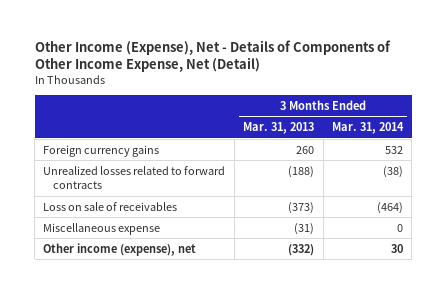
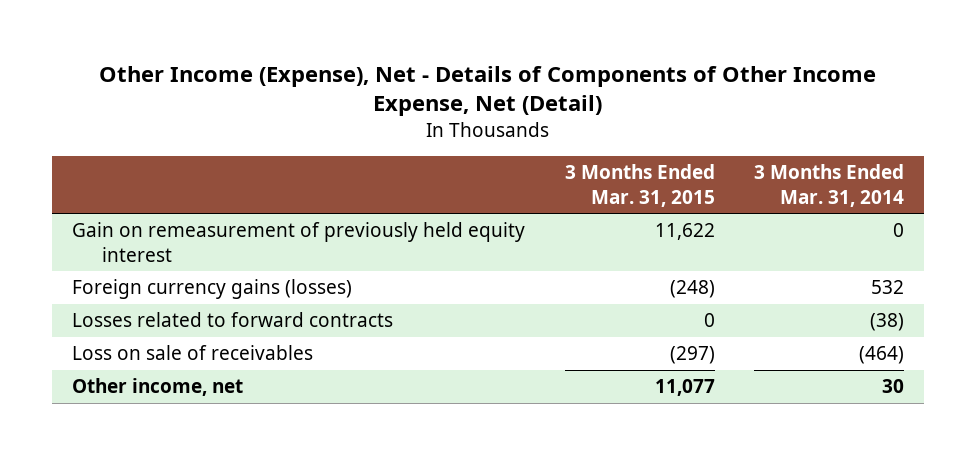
[243,122,315,135] Mar. 31, 2013 -> none
none -> [564,164,715,207] 3 Months Ended Mar. 31, 2015
none -> [71,222,525,262] Gain on remeasurement of previously held equity interest
[43,144,160,157] Foreign currency gains -> [71,279,352,300] Foreign currency gains (losses)
[43,165,226,190] Unrealized losses related to forward contracts -> [71,312,393,328] Losses related to forward contracts
[43,222,161,235] Miscellaneous expense -> none
[43,242,197,256] Other income (expense), net -> [71,378,243,397] Other income, net

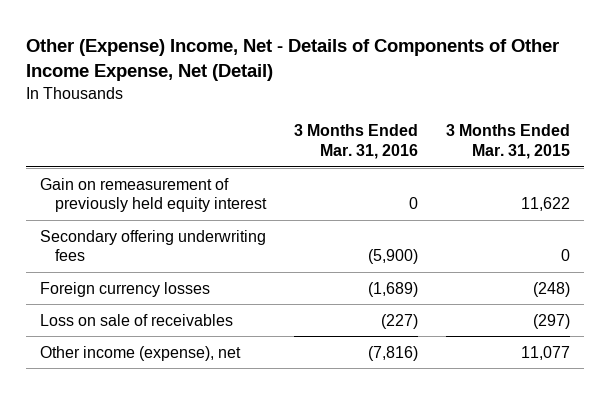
[99,65,877,117] Other Income (Expense), Net - Details of Components of Other Income Expense, Net (Detail) -> [26,38,560,81] Other (Expense) Income, Net - Details of Components of Other Income Expense, Net (Detail)
[754,164,905,207] 3 Months Ended Mar. 31, 2014 -> none
none -> [294,124,419,160] 3 Months Ended Mar. 31, 2016
[71,312,393,328] Losses related to forward contracts -> none
none -> [40,229,267,262] Secondary offering underwriting fees
[71,279,352,300] Foreign currency gains (losses) -> [40,281,211,297] Foreign currency losses
[71,378,243,397] Other income, net -> [40,345,242,361] Other income (expense), net

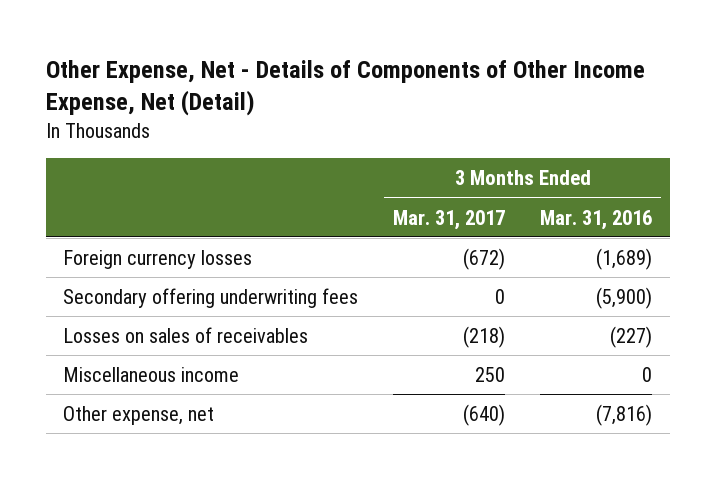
[26,38,560,81] Other (Expense) Income, Net - Details of Components of Other Income Expense, Net (Detail) -> [45,59,645,116] Other Expense, Net - Details of Components of Other Income Expense, Net (Detail)
[446,124,571,160] 3 Months Ended Mar. 31, 2015 -> none
none -> [393,209,506,230] Mar. 31, 2017
[40,177,267,213] Gain on remeasurement of previously held equity interest -> none
[40,229,267,262] Secondary offering underwriting fees -> [63,287,359,308] Secondary offering underwriting fees
[40,313,234,326] Loss on sale of receivables -> [63,326,309,343] Losses on sales of receivables
none -> [63,366,240,382] Miscellaneous income
[40,345,242,361] Other income (expense), net -> [63,405,215,425] Other expense, net

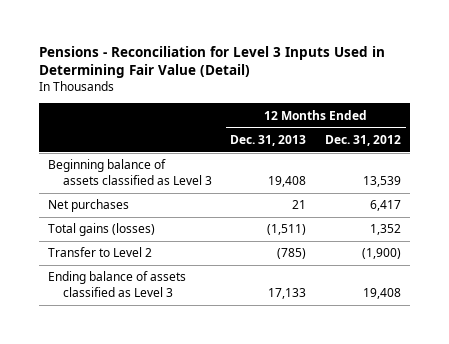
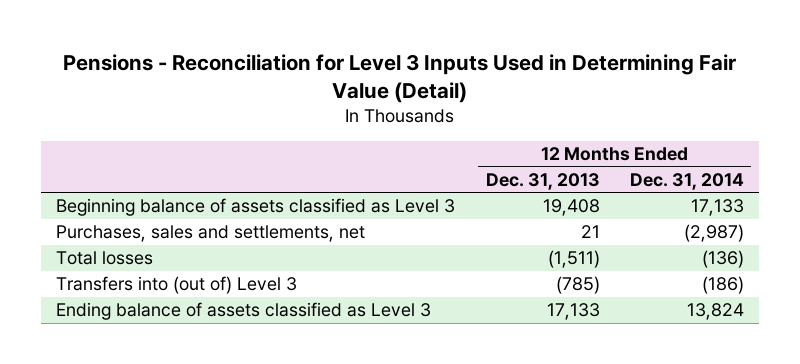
[325,134,402,146] Dec. 31, 2012 -> none
none -> [629,172,744,190] Dec. 31, 2014
[48,199,130,213] Net purchases -> [56,225,366,243] Purchases, sales and settlements, net
[48,223,156,237] Total gains (losses) -> [56,251,154,266] Total losses
[48,247,153,258] Transfer to Level 2 -> [56,276,298,295] Transfers into (out of) Level 3

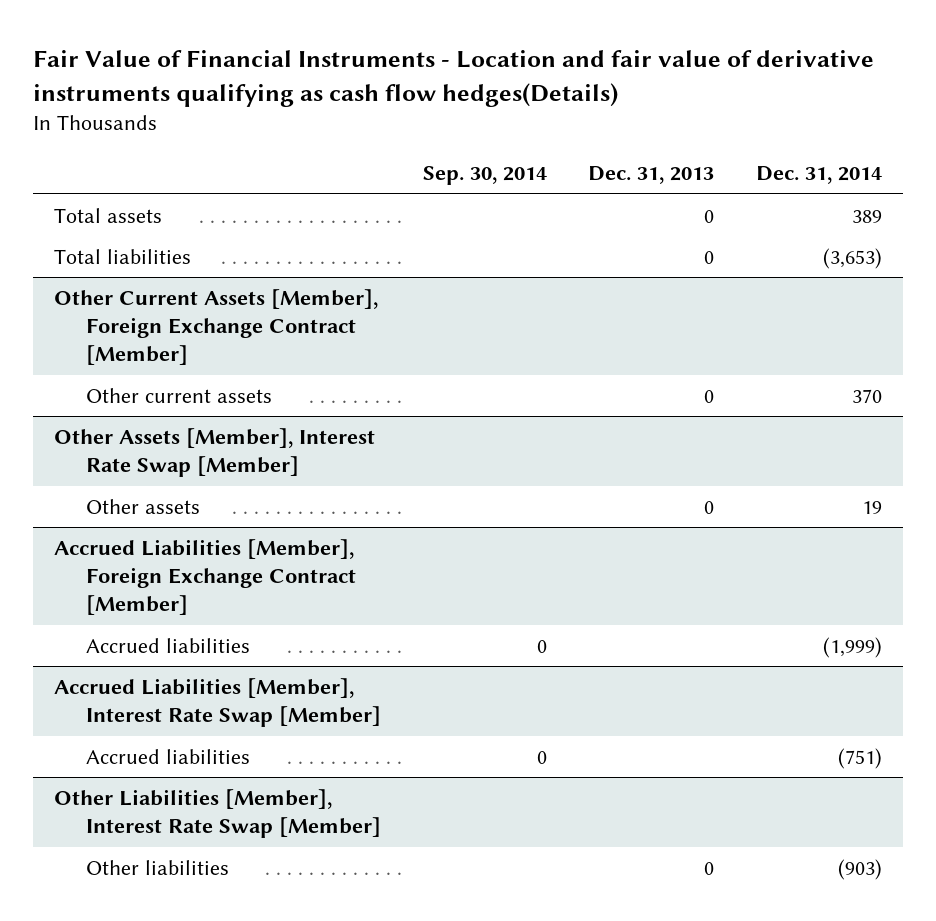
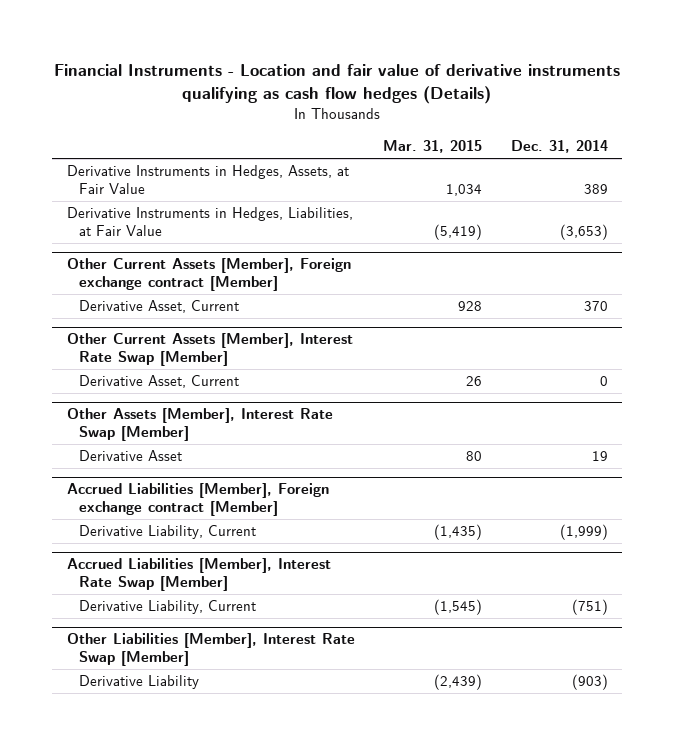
[32,49,874,107] Fair Value of Financial Instruments - Location and fair value of derivative instruments qualifying as cash flow hedges(Details) -> [54,63,621,104] Financial Instruments - Location and fair value of derivative instruments qualifying as cash flow hedges (Details)
[422,165,547,185] Sep. 30, 2014 -> none
[588,165,715,184] Dec. 31, 2013 -> none
none -> [383,140,483,154] Mar. 31, 2015
[53,207,162,223] Total assets -> [66,165,349,195] Derivative Instruments in Hedges, Assets, at Fair Value
[53,248,191,264] Total liabilities -> [66,207,353,237] Derivative Instruments in Hedges, Liabilities, at Fair Value
[53,288,378,366] Other Current Assets [Member], Foreign Exchange Contract [Member] -> [66,258,351,292] Other Current Assets [Member], Foreign exchange contract [Member]
[85,387,272,403] Other current assets -> [79,300,240,314] Derivative Asset, Current
none -> [66,333,353,367] Other Current Assets [Member], Interest Rate Swap [Member]
none -> [79,375,240,389] Derivative Asset, Current
[85,498,200,514] Other assets -> [79,450,183,462] Derivative Asset
[53,538,356,616] Accrued Liabilities [Member], Foreign Exchange Contract [Member] -> [66,483,329,517] Accrued Liabilities [Member], Foreign exchange contract [Member]
[85,637,250,653] Accrued liabilities -> [79,525,257,540] Derivative Liability, Current
[85,748,250,764] Accrued liabilities -> [79,600,257,615] Derivative Liability, Current
[85,859,229,875] Other liabilities -> [79,675,200,690] Derivative Liability

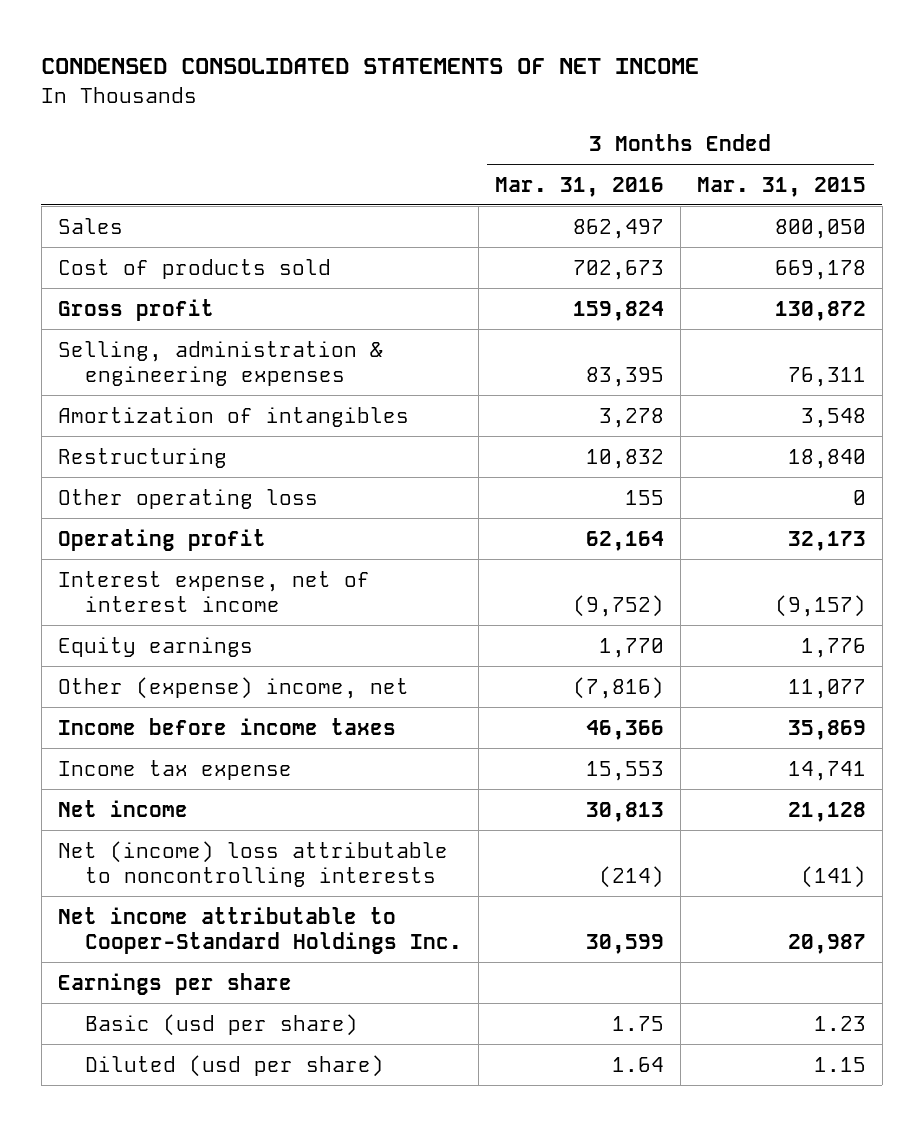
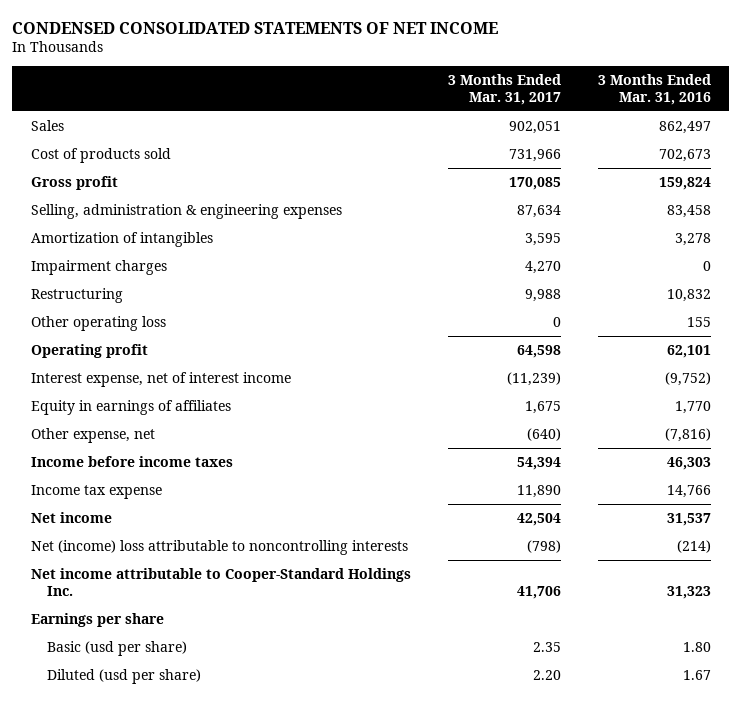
[696,177,866,198] Mar. 31, 2015 -> none
none -> [447,74,561,106] 3 Months Ended Mar. 31, 2017
[586,367,665,388] 83,395 -> [666,204,711,218] 83,458
none -> [30,259,167,275] Impairment charges
[586,530,665,551] 62,164 -> [666,344,711,358] 62,101
[57,636,253,657] Equity earnings -> [30,399,231,415] Equity in earnings of affiliates
[57,676,409,699] Other (expense) income, net -> [30,427,155,443] Other expense, net
[586,719,665,740] 46,366 -> [666,456,711,470] 46,303
[586,760,665,781] 15,553 -> [666,484,711,498] 14,766
[586,801,665,822] 30,813 -> [666,512,711,526] 31,537
[586,934,665,955] 30,599 -> [666,585,711,599] 31,323
[612,1015,665,1031] 1.75 -> [682,641,711,652] 1.80
[612,1056,665,1072] 1.64 -> [682,669,711,680] 1.67

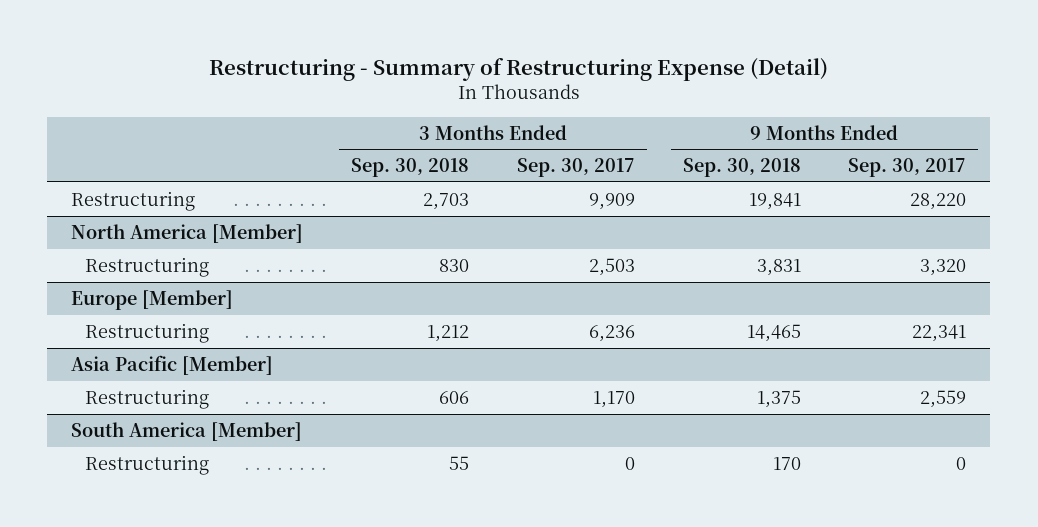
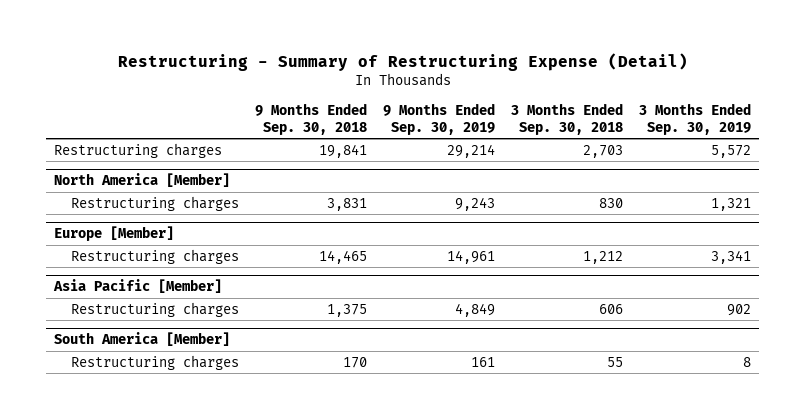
[516,158,635,178] Sep. 30, 2017 -> none
[848,158,967,178] Sep. 30, 2017 -> none
none -> [383,102,496,135] 9 Months Ended Sep. 30, 2019
none -> [639,102,752,135] 3 Months Ended Sep. 30, 2019
[71,190,196,211] Restructuring -> [54,142,223,158] Restructuring charges
[85,256,210,277] Restructuring -> [71,195,240,211] Restructuring charges
[85,322,210,343] Restructuring -> [71,248,240,264] Restructuring charges
[85,388,210,409] Restructuring -> [71,301,240,317] Restructuring charges
[85,454,210,475] Restructuring -> [71,354,240,370] Restructuring charges

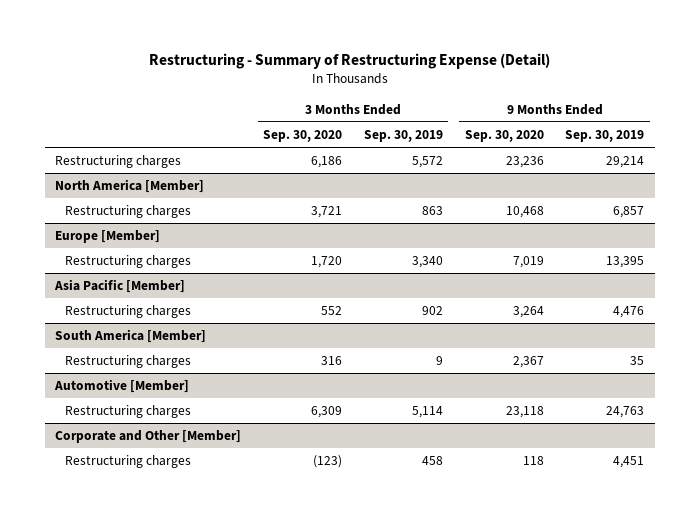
[255,102,368,135] 9 Months Ended Sep. 30, 2018 -> none
[511,102,624,135] 3 Months Ended Sep. 30, 2018 -> none
none -> [263,130,343,143] Sep. 30, 2020
none -> [464,130,544,143] Sep. 30, 2020
[455,196,496,211] 9,243 -> [613,206,645,219] 6,857
[711,197,752,211] 1,321 -> [421,206,443,216] 863
[447,249,496,264] 14,961 -> [606,256,645,269] 13,395
[711,249,752,264] 3,341 -> [411,256,443,269] 3,340
[455,302,496,317] 4,849 -> [613,306,645,319] 4,476
[471,356,496,367] 161 -> [630,356,645,366] 35
[743,356,752,367] 8 -> [435,356,443,366] 9
none -> [54,379,190,394] Automotive [Member]
none -> [64,405,191,419] Restructuring charges
none -> [55,430,242,444] Corporate and Other [Member]
none -> [64,455,191,469] Restructuring charges

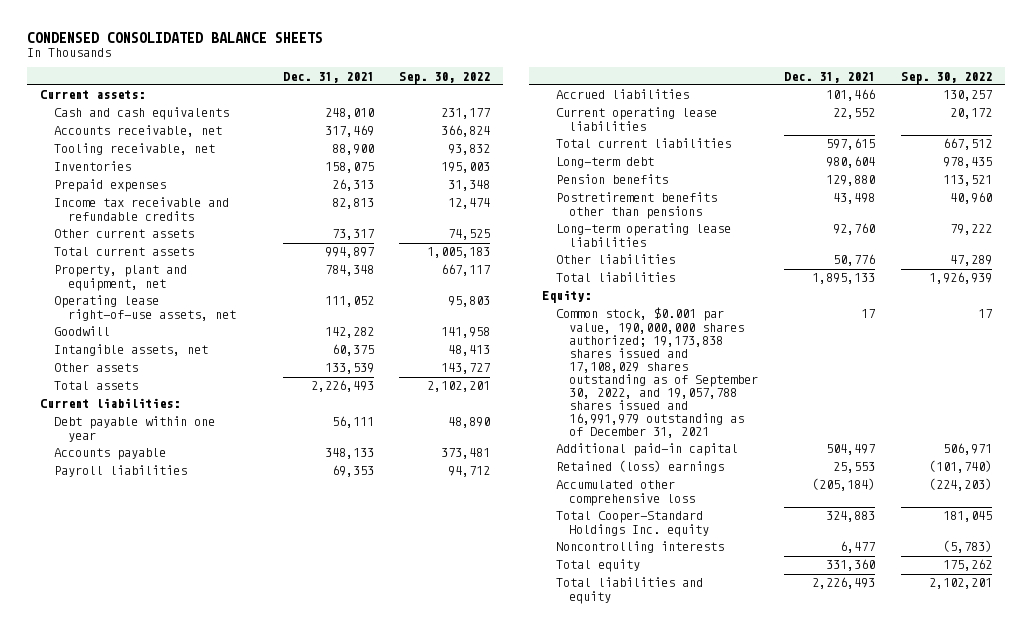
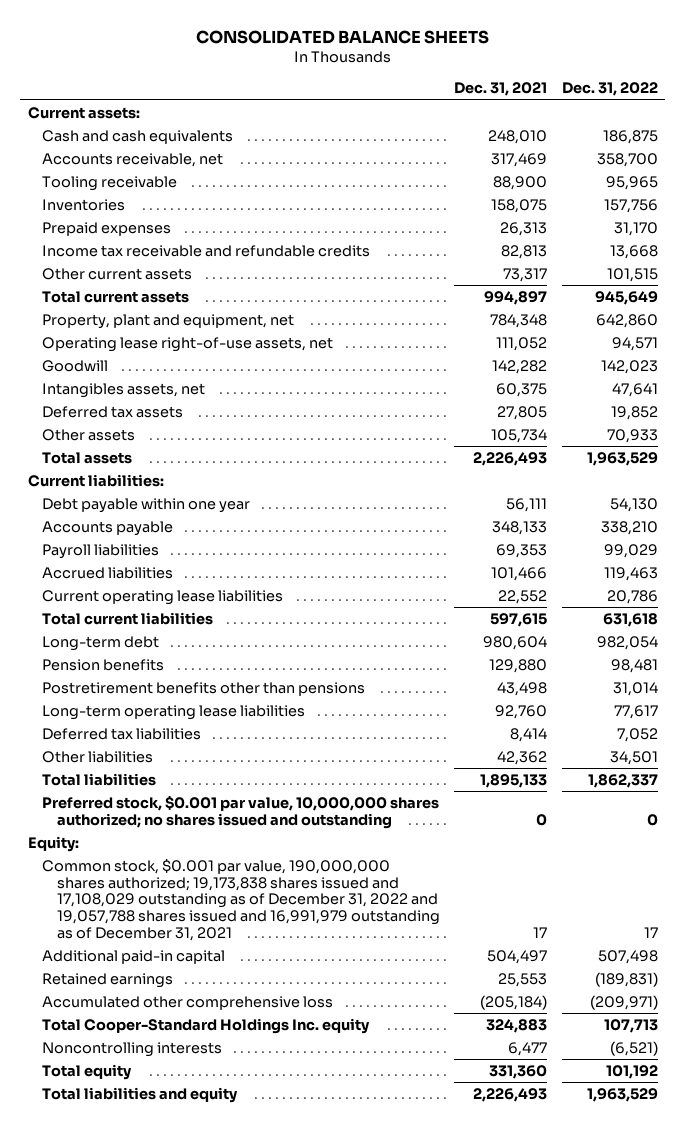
[27,32,324,44] CONDENSED CONSOLIDATED BALANCE SHEETS -> [195,29,489,44] CONSOLIDATED BALANCE SHEETS
[399,71,491,84] Sep. 30, 2022 -> none
none -> [561,82,658,97] Dec. 31, 2022
[53,143,215,156] Tooling receivable, net -> [42,175,178,191] Tooling receivable
[53,344,208,357] Intangible assets, net -> [42,382,206,398] Intangibles assets, net
none -> [42,405,184,418] Deferred tax assets
[324,363,374,375] 133,539 -> [491,428,548,443] 105,734
none -> [42,727,202,740] Deferred tax liabilities
[833,254,876,267] 50,776 -> [497,750,548,765] 42,362
none -> [42,795,440,829] Preferred stock, $0.001 par value, 10,000,000 shares authorized; no shares issued and outstanding
[555,307,759,438] Common stock, $0.001 par value, 190,000,000 shares authorized; 19,173,838 shares issued and 17,108,029 shares outstanding as of September 30, 2022, and 19,057,788 shares issued and 16,991,979 outstanding as of December 31, 2021 -> [42,858,440,941] Common stock, $0.001 par value, 190,000,000 shares authorized; 19,173,838 shares issued and 17,108,029 outstanding as of December 31, 2022 and 19,057,788 shares issued and 16,991,979 outstanding as of December 31, 2021
[555,460,724,474] Retained (loss) earnings -> [42,972,174,988] Retained earnings

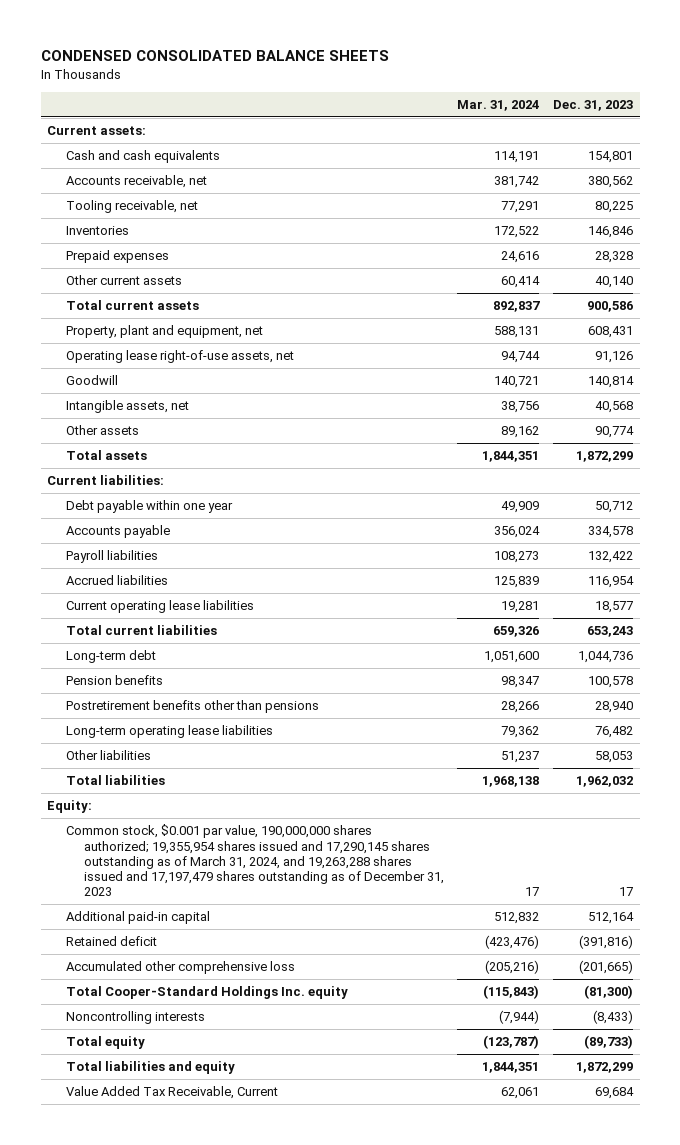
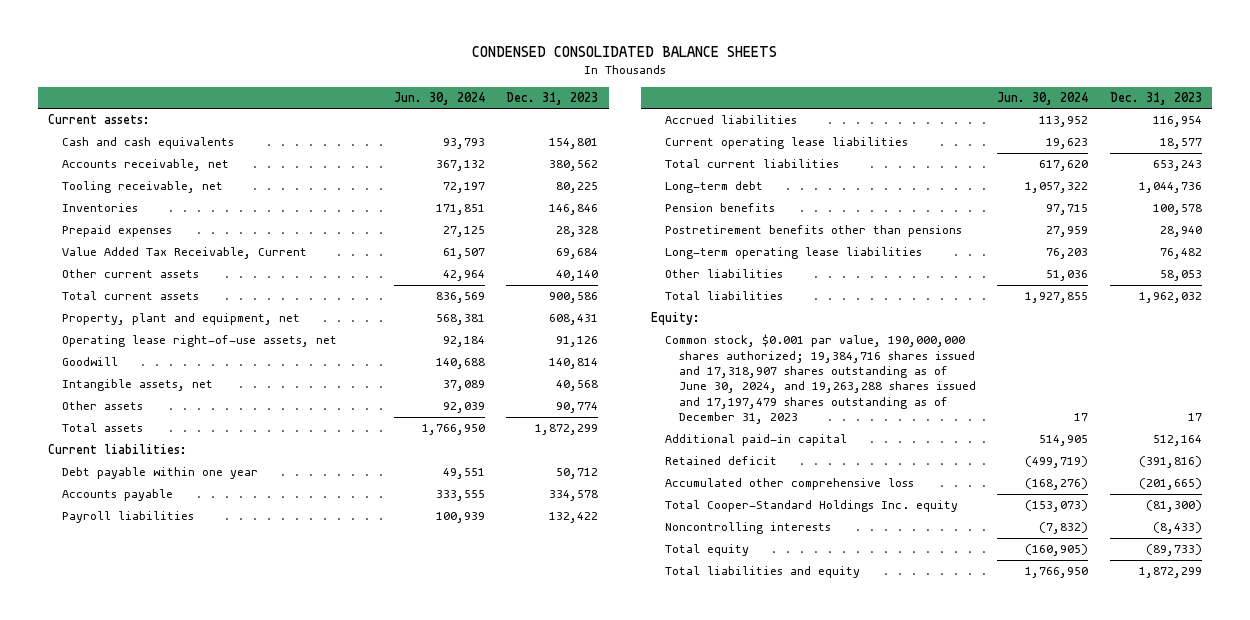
[457,100,540,112] Mar. 31, 2024 -> none
none -> [394,91,486,105] Jun. 30, 2024
[65,1086,278,1100] Value Added Tax Receivable, Current -> [62,247,308,260] Value Added Tax Receivable, Current
[65,824,445,897] Common stock, $0.001 par value, 190,000,000 shares authorized; 19,355,954 shares issued and 17,290,145 shares outstanding as of March 31, 2024, and 19,263,288 shares issued and 17,197,479 shares outstanding as of December 31, 2023 -> [665,334,977,425] Common stock, $0.001 par value, 190,000,000 shares authorized; 19,384,716 shares issued and 17,318,907 shares outstanding as of June 30, 2024, and 19,263,288 shares issued and 17,197,479 shares outstanding as of December 31, 2023

